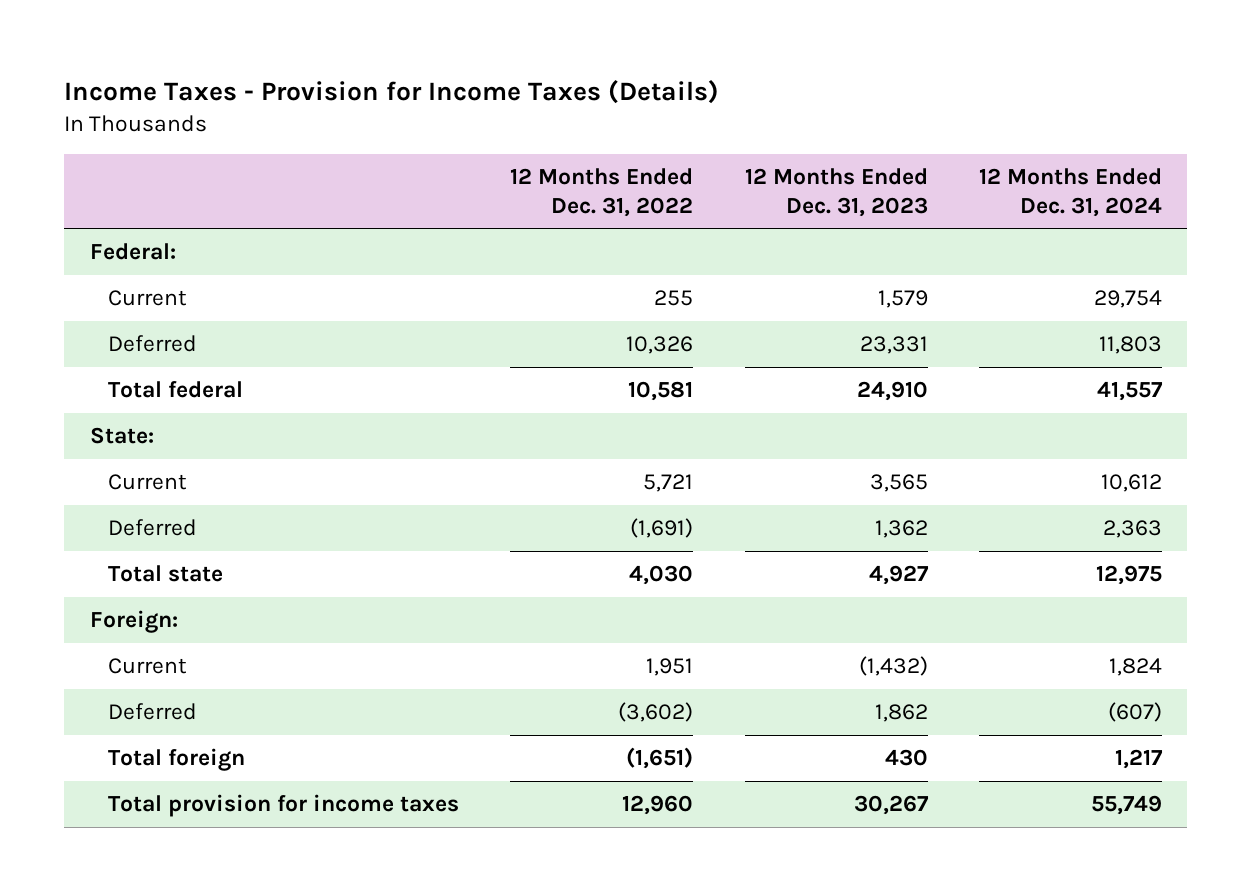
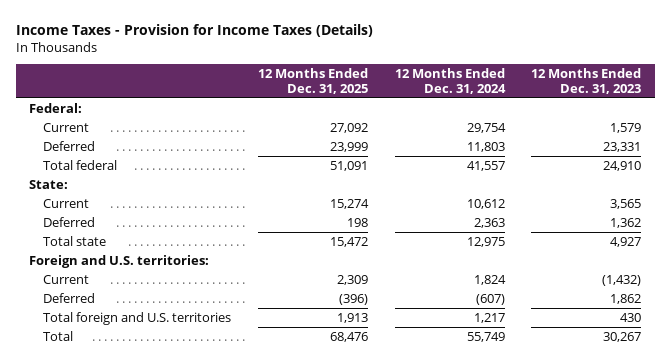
[510,168,694,217] 12 Months Ended Dec. 31, 2022 -> none
none -> [258,67,369,94] 12 Months Ended Dec. 31, 2025
[89,610,178,634] Foreign: -> [29,254,210,268] Foreign and U.S. territories:
[108,748,246,772] Total foreign -> [43,311,232,325] Total foreign and U.S. territories
[108,794,460,818] Total provision for income taxes -> [43,330,74,341] Total

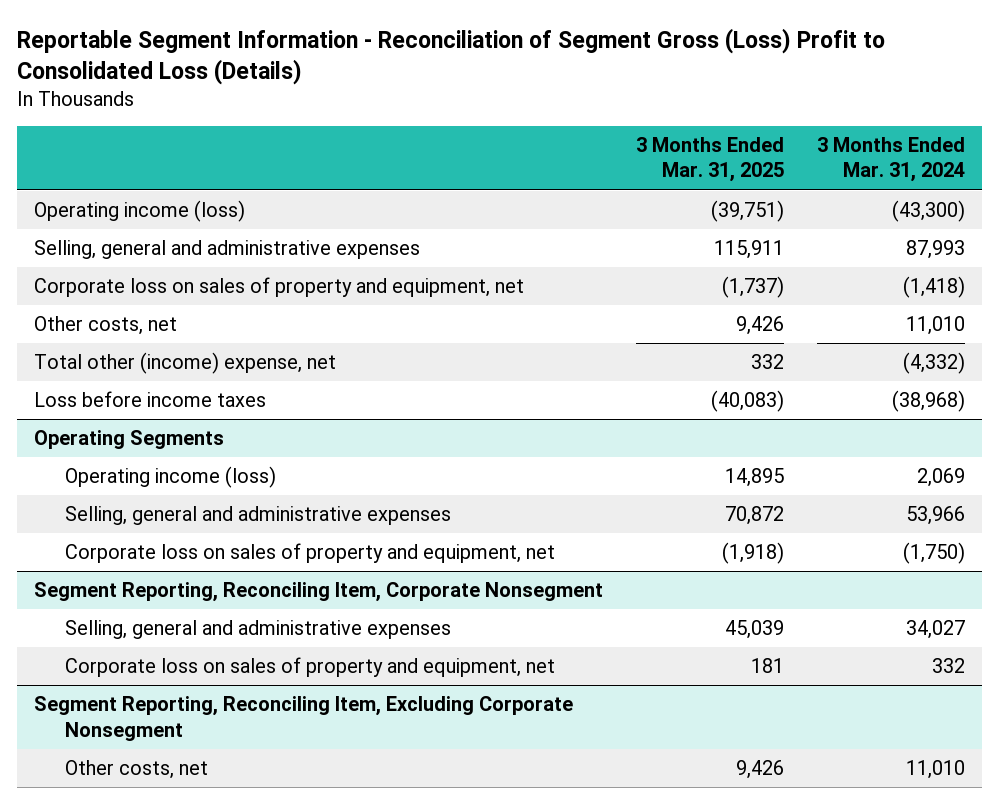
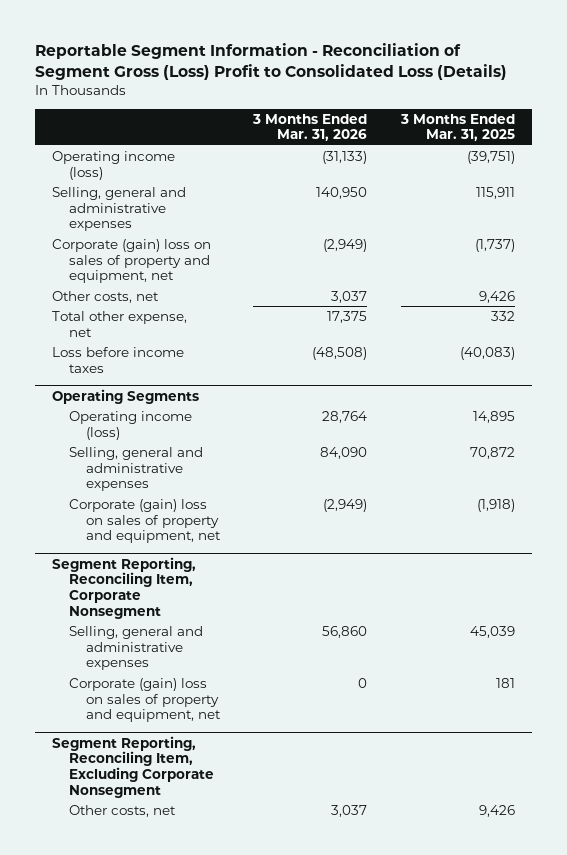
[817,136,966,183] 3 Months Ended Mar. 31, 2024 -> none
none -> [252,113,368,142] 3 Months Ended Mar. 31, 2026
[33,277,524,298] Corporate loss on sales of property and equipment, net -> [52,238,212,284] Corporate (gain) loss on sales of property and equipment, net
[33,352,336,375] Total other (income) expense, net -> [52,310,188,337] Total other expense, net
[64,543,555,564] Corporate loss on sales of property and equipment, net -> [68,498,221,544] Corporate (gain) loss on sales of property and equipment, net
[64,657,555,678] Corporate loss on sales of property and equipment, net -> [68,677,221,723] Corporate (gain) loss on sales of property and equipment, net

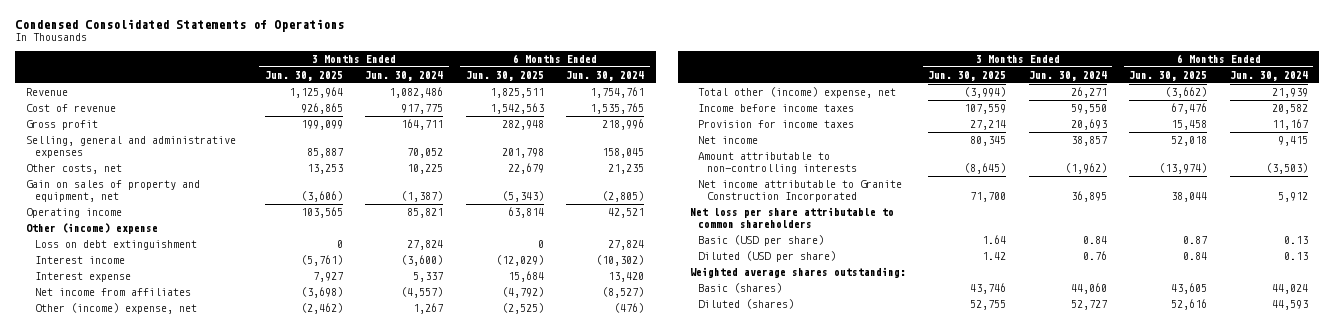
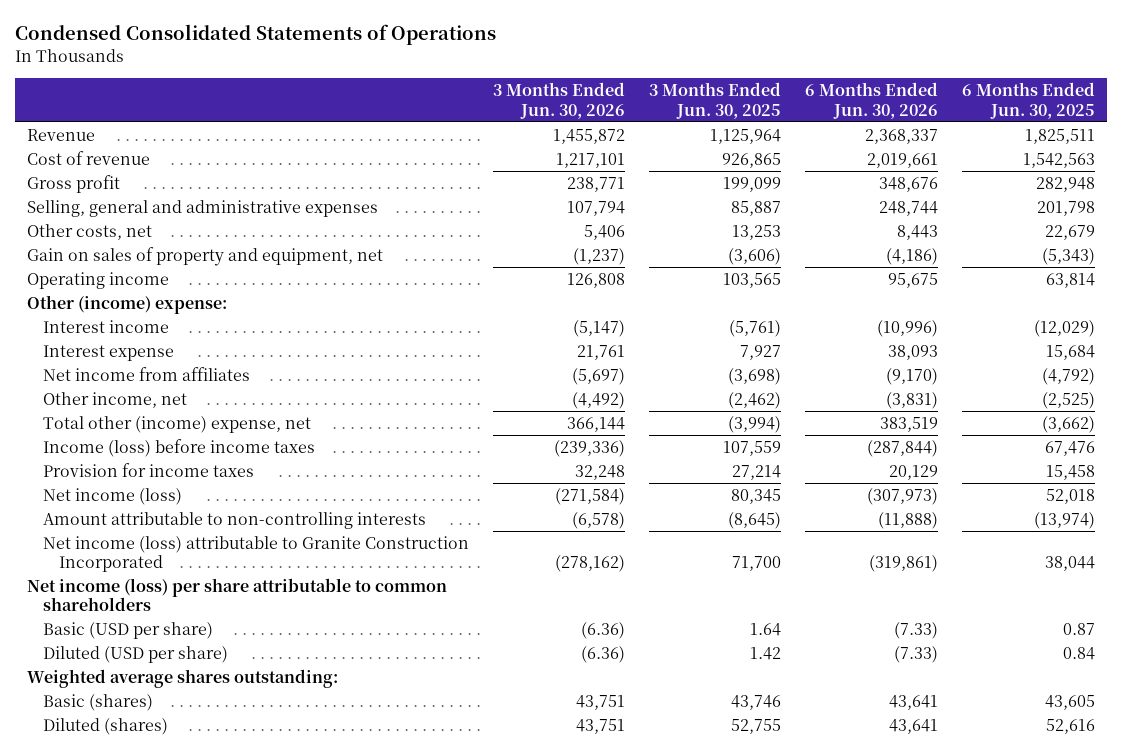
[365,70,444,81] Jun. 30, 2024 -> none
[566,70,645,81] Jun. 30, 2024 -> none
none -> [493,82,626,119] 3 Months Ended Jun. 30, 2026
none -> [804,82,938,119] 6 Months Ended Jun. 30, 2026
[34,240,197,251] Loss on debt extinguishment -> none
[26,223,159,235] Other (income) expense -> [27,294,228,314] Other (income) expense:
[34,303,197,315] Other (income) expense, net -> [43,391,188,408] Other income, net
[698,104,855,113] Income before income taxes -> [43,438,316,457] Income (loss) before income taxes
[698,136,759,145] Net income -> [43,487,183,505] Net income (loss)
[698,180,903,202] Net income attributable to Granite Construction Incorporated -> [43,535,470,573] Net income (loss) attributable to Granite Construction Incorporated
[689,207,894,228] Net loss per share attributable to common shareholders -> [27,577,448,612] Net income (loss) per share attributable to common shareholders

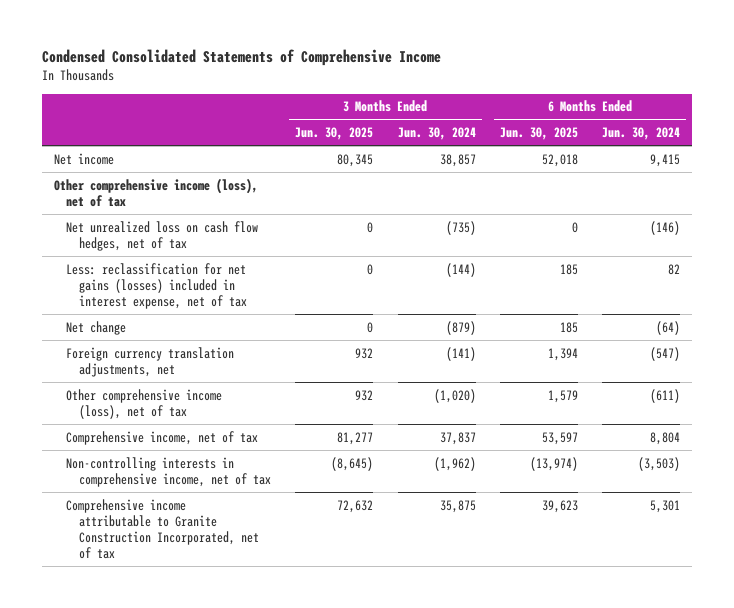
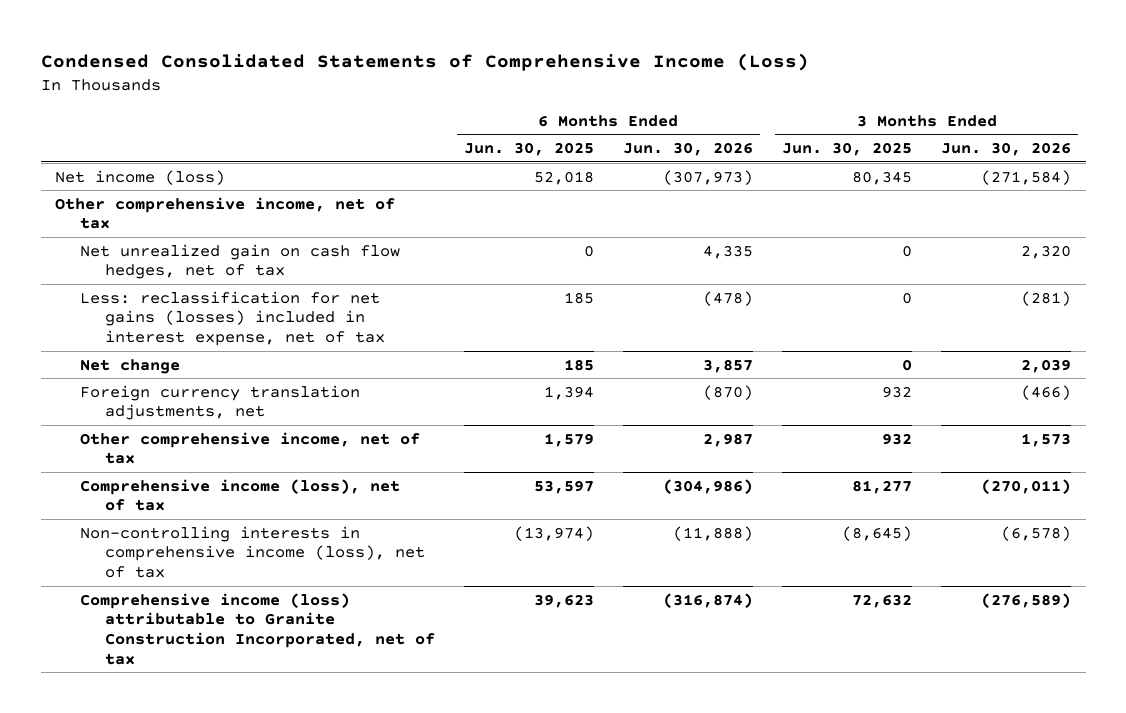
[41,49,441,67] Condensed Consolidated Statements of Comprehensive Income -> [40,53,809,72] Condensed Consolidated Statements of Comprehensive Income (Loss)
[397,126,476,140] Jun. 30, 2024 -> none
[601,126,680,140] Jun. 30, 2024 -> none
none -> [622,142,753,157] Jun. 30, 2026
none -> [941,142,1072,157] Jun. 30, 2026
[53,152,114,165] Net income -> [55,169,226,185] Net income (loss)
[53,177,258,207] Other comprehensive income (loss), net of tax -> [55,196,396,230] Other comprehensive income, net of tax
[66,220,259,251] Net unrealized loss on cash flow hedges, net of tax -> [80,243,401,280] Net unrealized gain on cash flow hedges, net of tax
[66,388,223,419] Other comprehensive income (loss), net of tax -> [80,431,421,465] Other comprehensive income, net of tax
[66,430,259,445] Comprehensive income, net of tax -> [80,478,401,512] Comprehensive income (loss), net of tax
[66,456,272,487] Non-controlling interests in comprehensive income, net of tax -> [80,525,425,579] Non-controlling interests in comprehensive income (loss), net of tax
[66,498,260,560] Comprehensive income attributable to Granite Construction Incorporated, net of tax -> [80,592,435,665] Comprehensive income (loss) attributable to Granite Construction Incorporated, net of tax

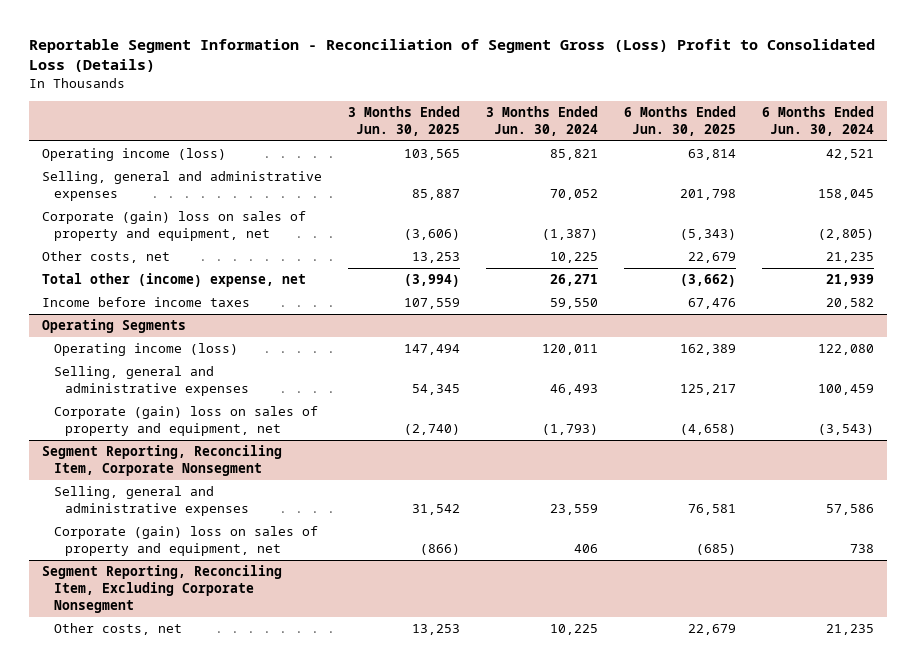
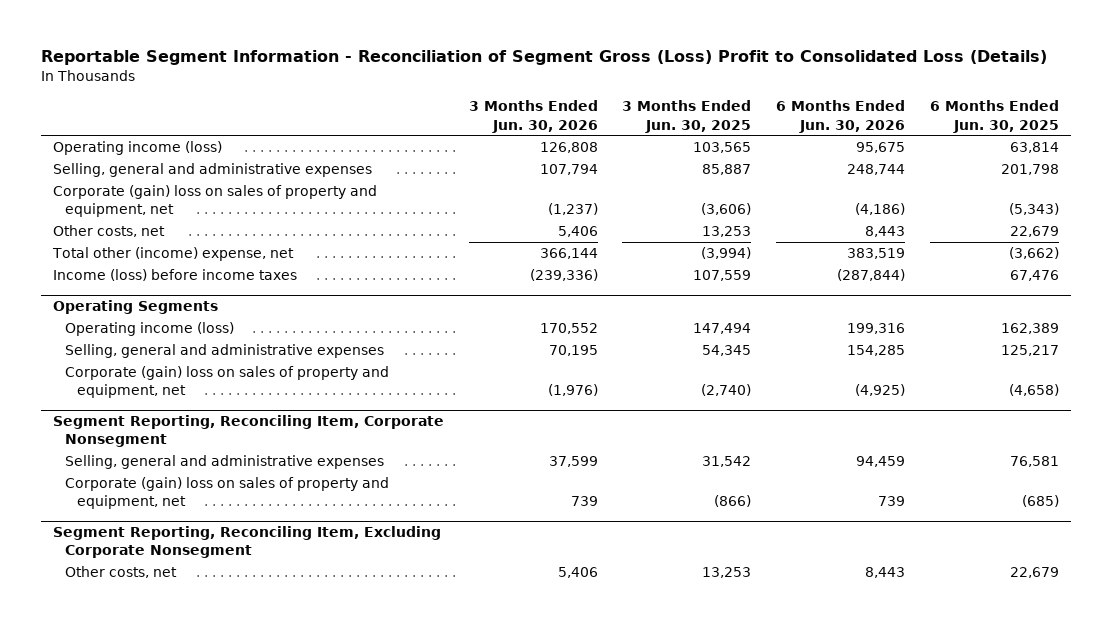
[485,106,598,136] 3 Months Ended Jun. 30, 2024 -> none
[761,106,874,136] 6 Months Ended Jun. 30, 2024 -> none
none -> [468,100,598,133] 3 Months Ended Jun. 30, 2026
none -> [776,100,906,133] 6 Months Ended Jun. 30, 2026
[42,297,251,308] Income before income taxes -> [53,268,298,281] Income (loss) before income taxes

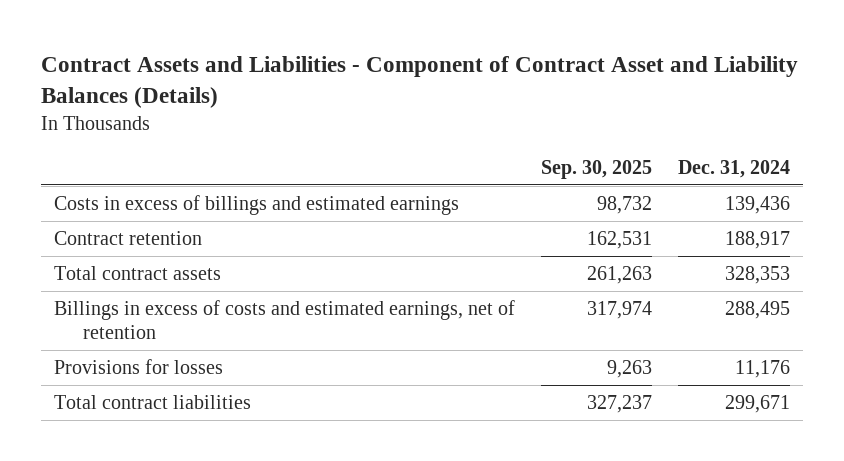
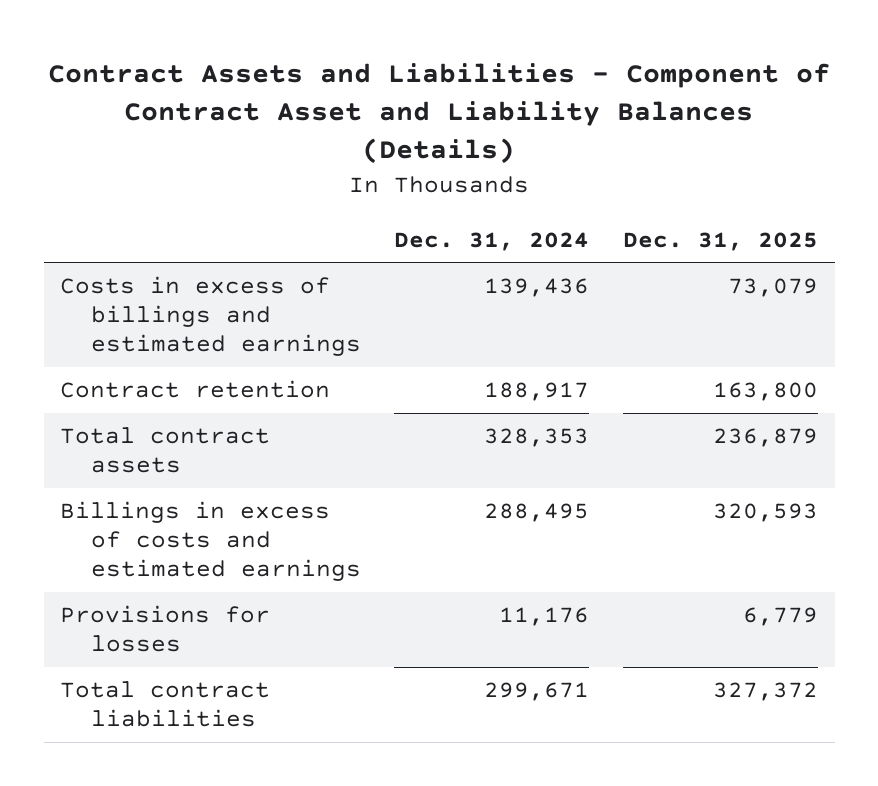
[540,159,652,179] Sep. 30, 2025 -> none
none -> [622,231,818,251] Dec. 31, 2025
[53,300,515,339] Billings in excess of costs and estimated earnings, net of retention -> [60,501,361,582] Billings in excess of costs and estimated earnings

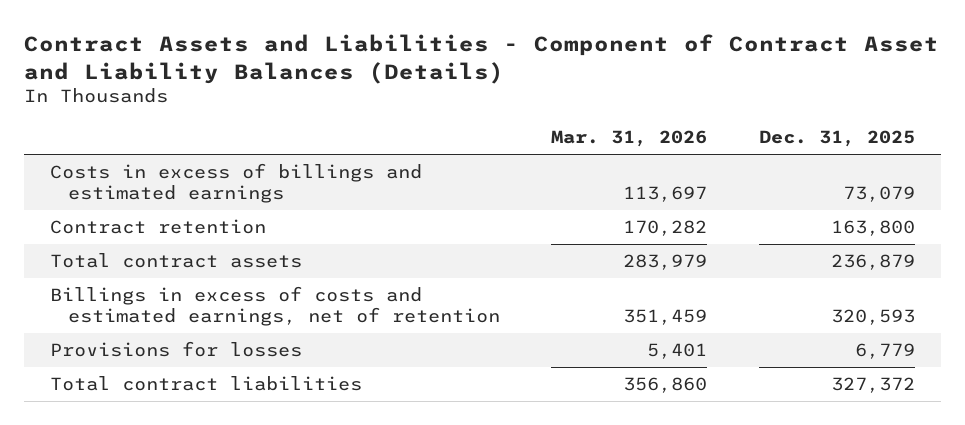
[394,231,590,251] Dec. 31, 2024 -> none
none -> [551,130,708,148] Mar. 31, 2026
[60,501,361,582] Billings in excess of costs and estimated earnings -> [49,286,500,326] Billings in excess of costs and estimated earnings, net of retention

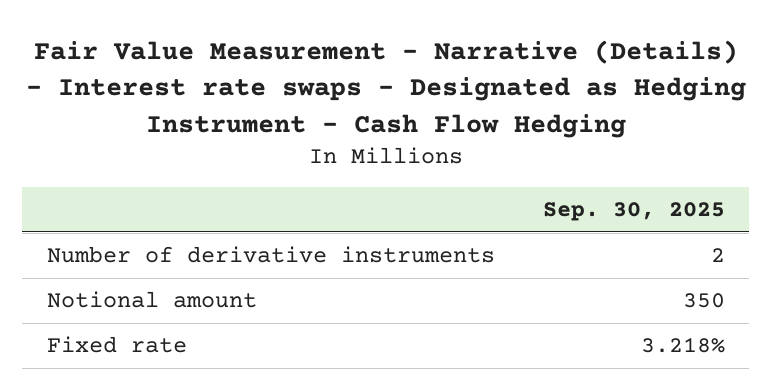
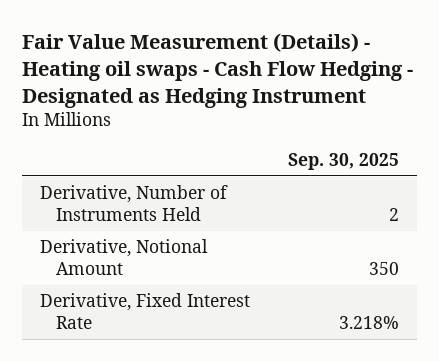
[25,39,746,138] Fair Value Measurement - Narrative (Details) - Interest rate swaps - Designated as Hedging Instrument - Cash Flow Hedging -> [21,32,413,108] Fair Value Measurement (Details) - Heating oil swaps - Cash Flow Hedging - Designated as Hedging Instrument
[46,246,495,264] Number of derivative instruments -> [40,185,229,222] Derivative, Number of Instruments Held
[46,291,257,309] Notional amount -> [40,239,209,276] Derivative, Notional Amount
[46,336,187,354] Fixed rate -> [40,293,251,330] Derivative, Fixed Interest Rate

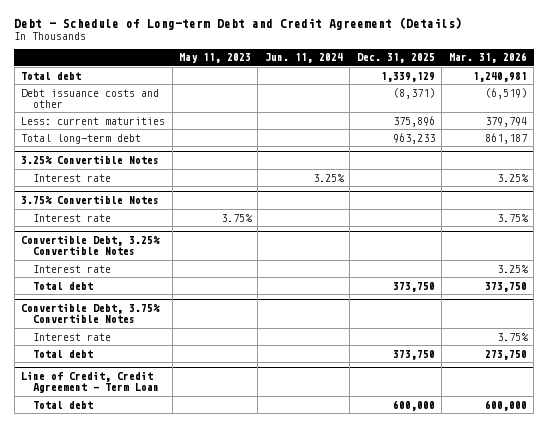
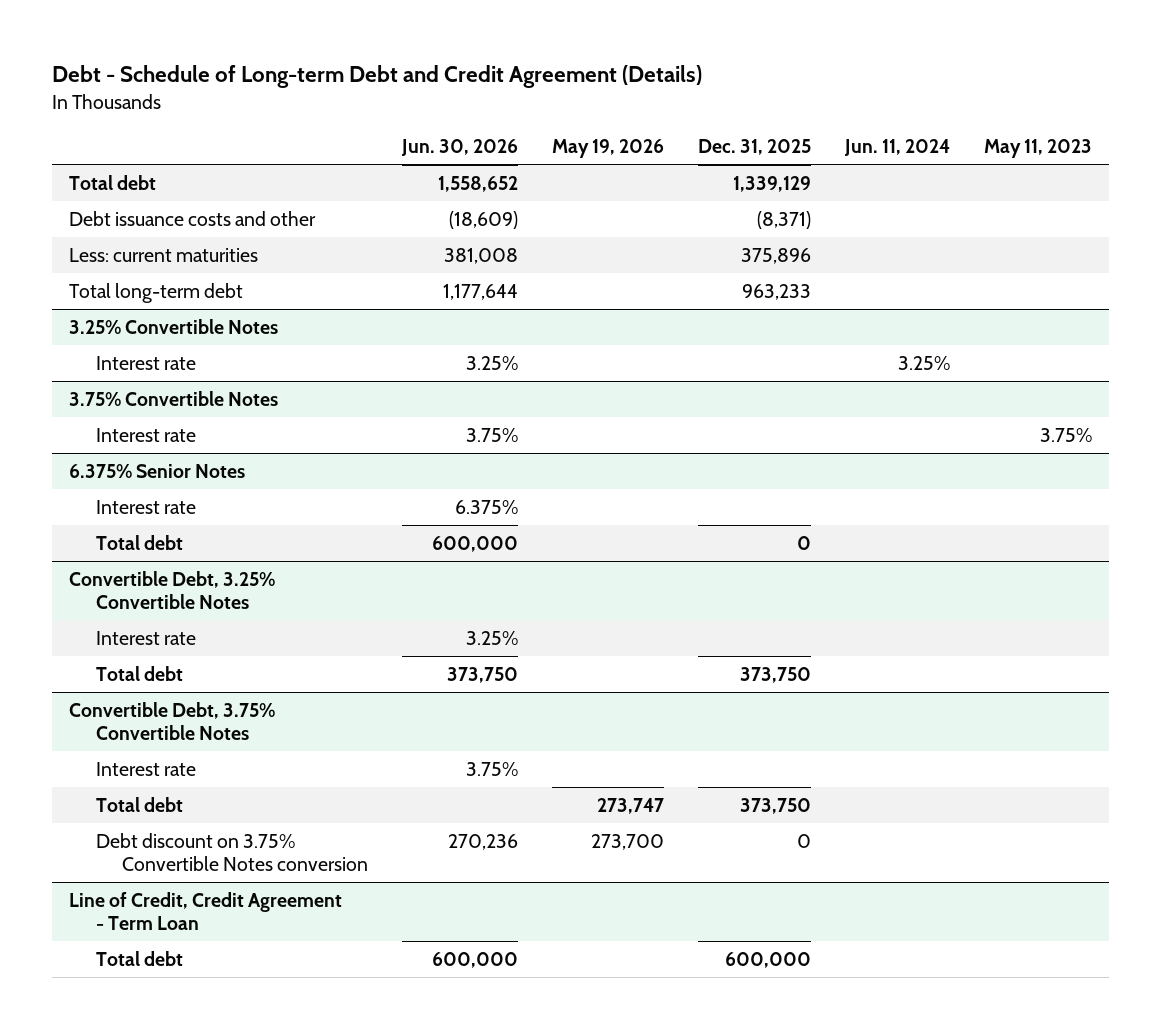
[448,52,527,64] Mar. 31, 2026 -> none
none -> [401,139,519,157] Jun. 30, 2026
none -> [552,139,665,159] May 19, 2026
none -> [68,463,245,478] 6.375% Senior Notes
none -> [95,499,196,514] Interest rate
none -> [95,534,183,550] Total debt
none -> [95,832,369,871] Debt discount on 3.75% Convertible Notes conversion

